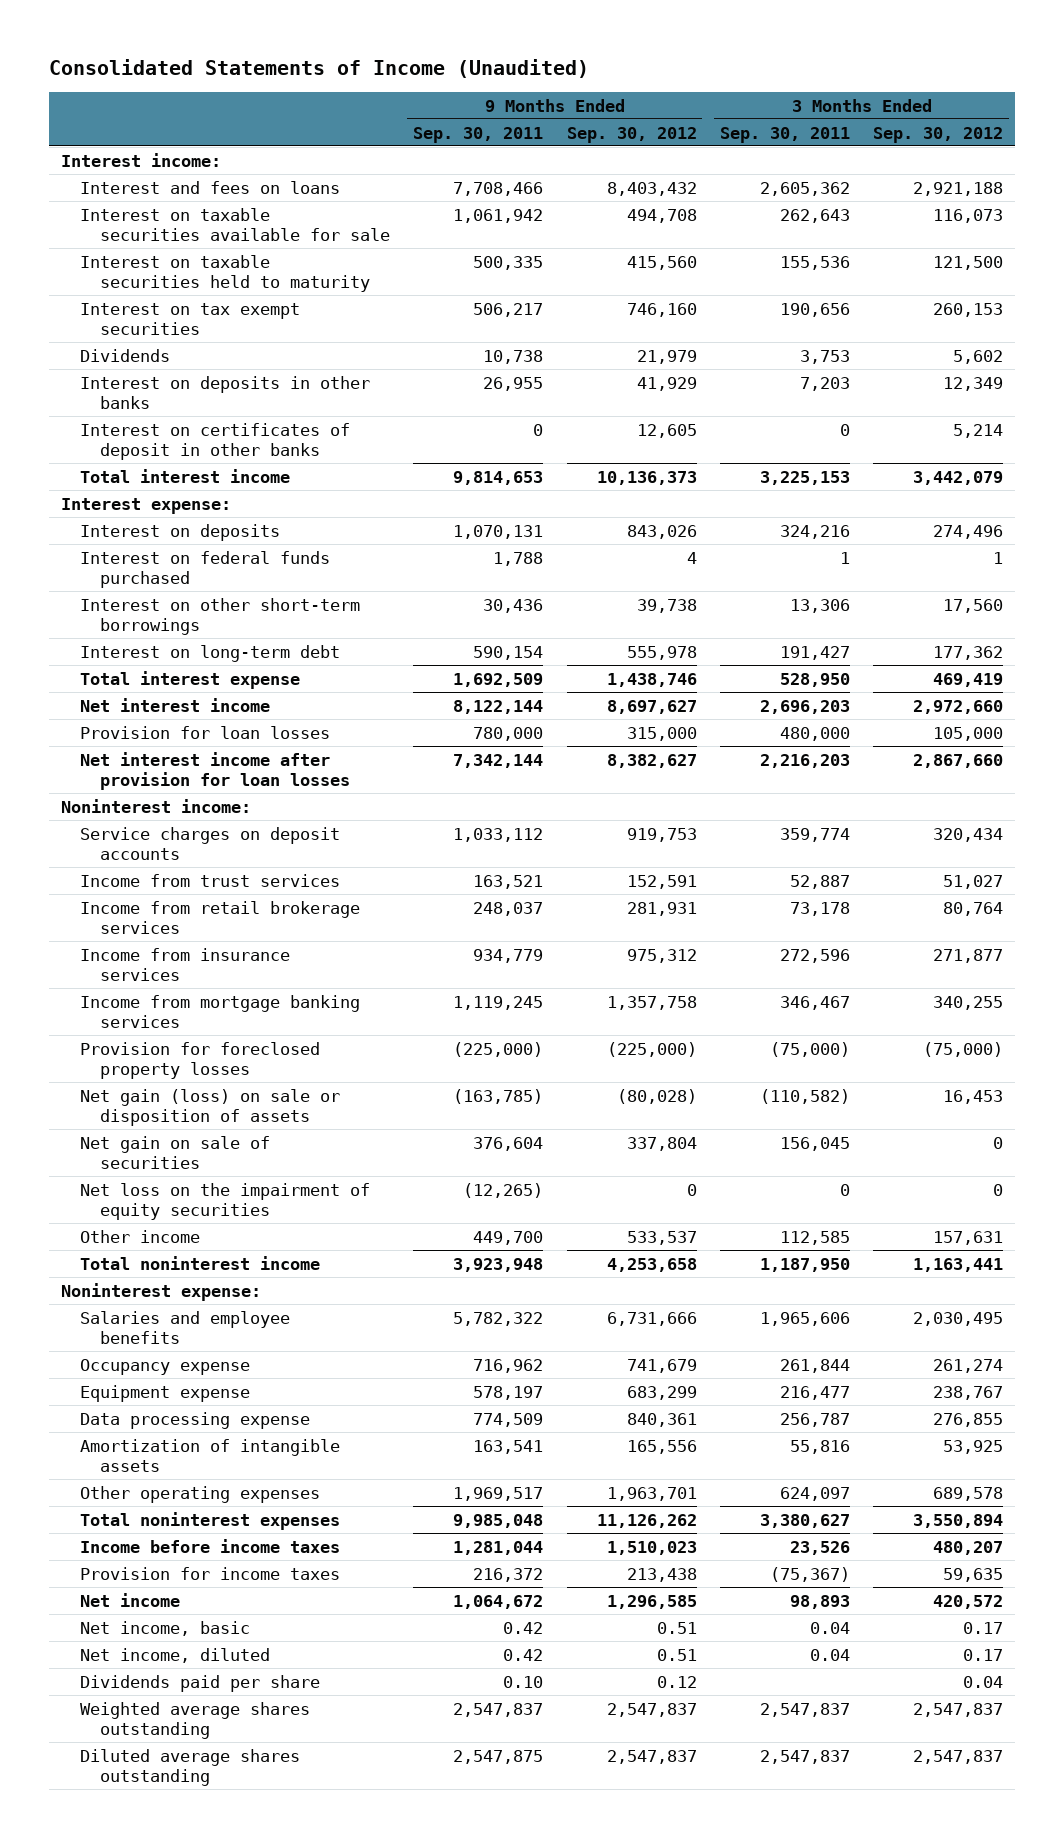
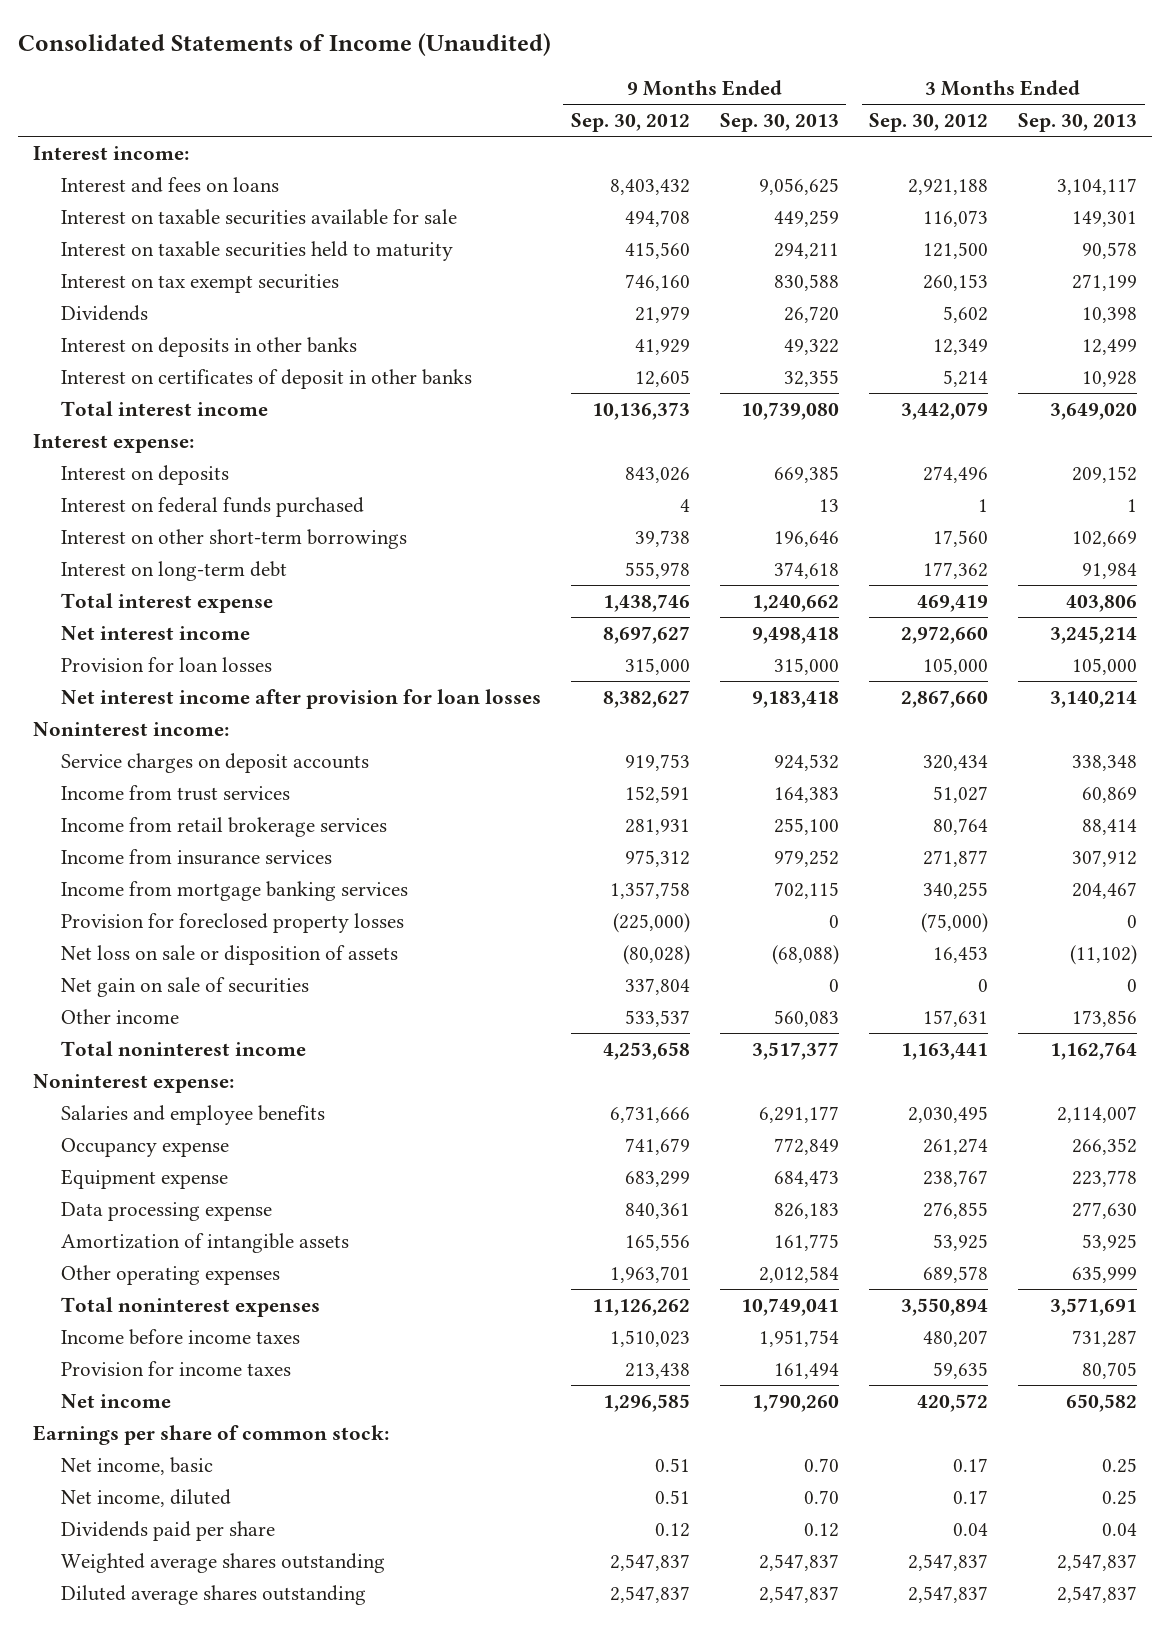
[413,126,544,143] Sep. 30, 2011 -> none
[719,126,850,143] Sep. 30, 2011 -> none
none -> [719,113,839,133] Sep. 30, 2013
none -> [1018,113,1138,133] Sep. 30, 2013
[80,1088,341,1126] Net gain (loss) on sale or disposition of assets -> [60,944,398,965] Net loss on sale or disposition of assets
[80,1182,371,1220] Net loss on the impairment of equity securities -> none
none -> [33,1424,390,1445] Earnings per share of common stock:

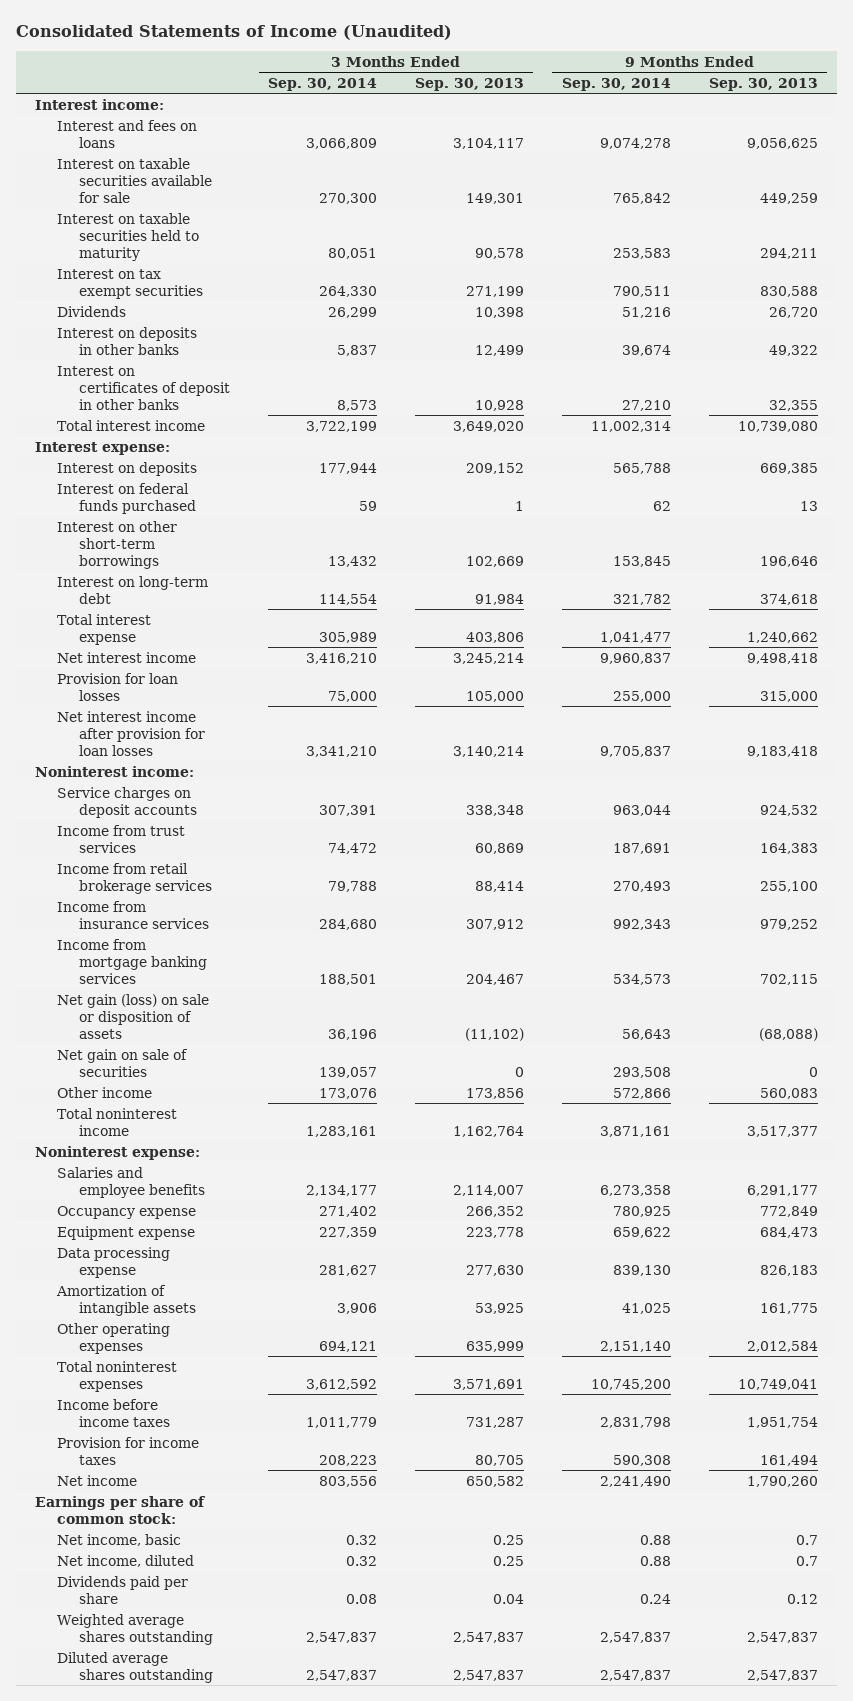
[570,113,690,133] Sep. 30, 2012 -> none
[869,113,989,133] Sep. 30, 2012 -> none
none -> [268,77,378,91] Sep. 30, 2014
none -> [561,77,671,91] Sep. 30, 2014
[60,912,404,933] Provision for foreclosed property losses -> none
[60,944,398,965] Net loss on sale or disposition of assets -> [56,993,209,1039] Net gain (loss) on sale or disposition of assets
[803,1457,839,1472] 0.70 -> [795,1534,818,1545] 0.7
[803,1489,839,1504] 0.70 -> [795,1555,818,1566] 0.7

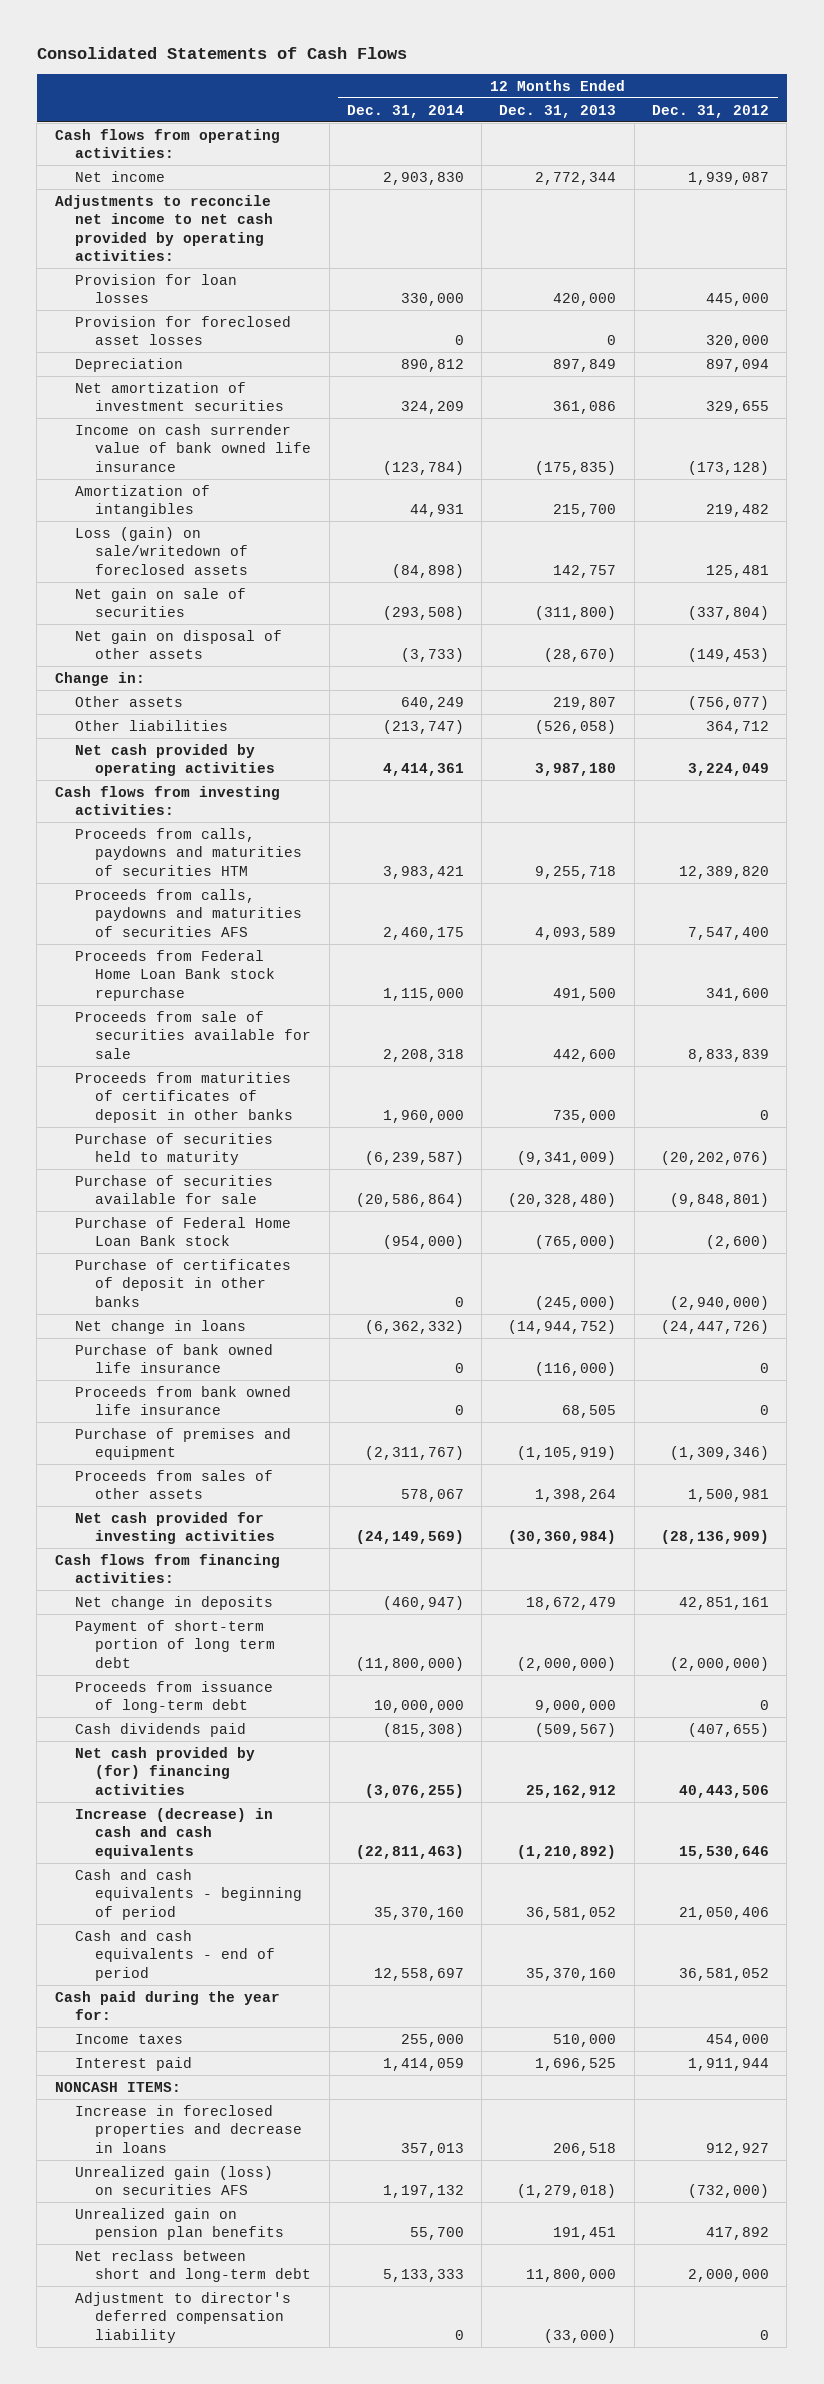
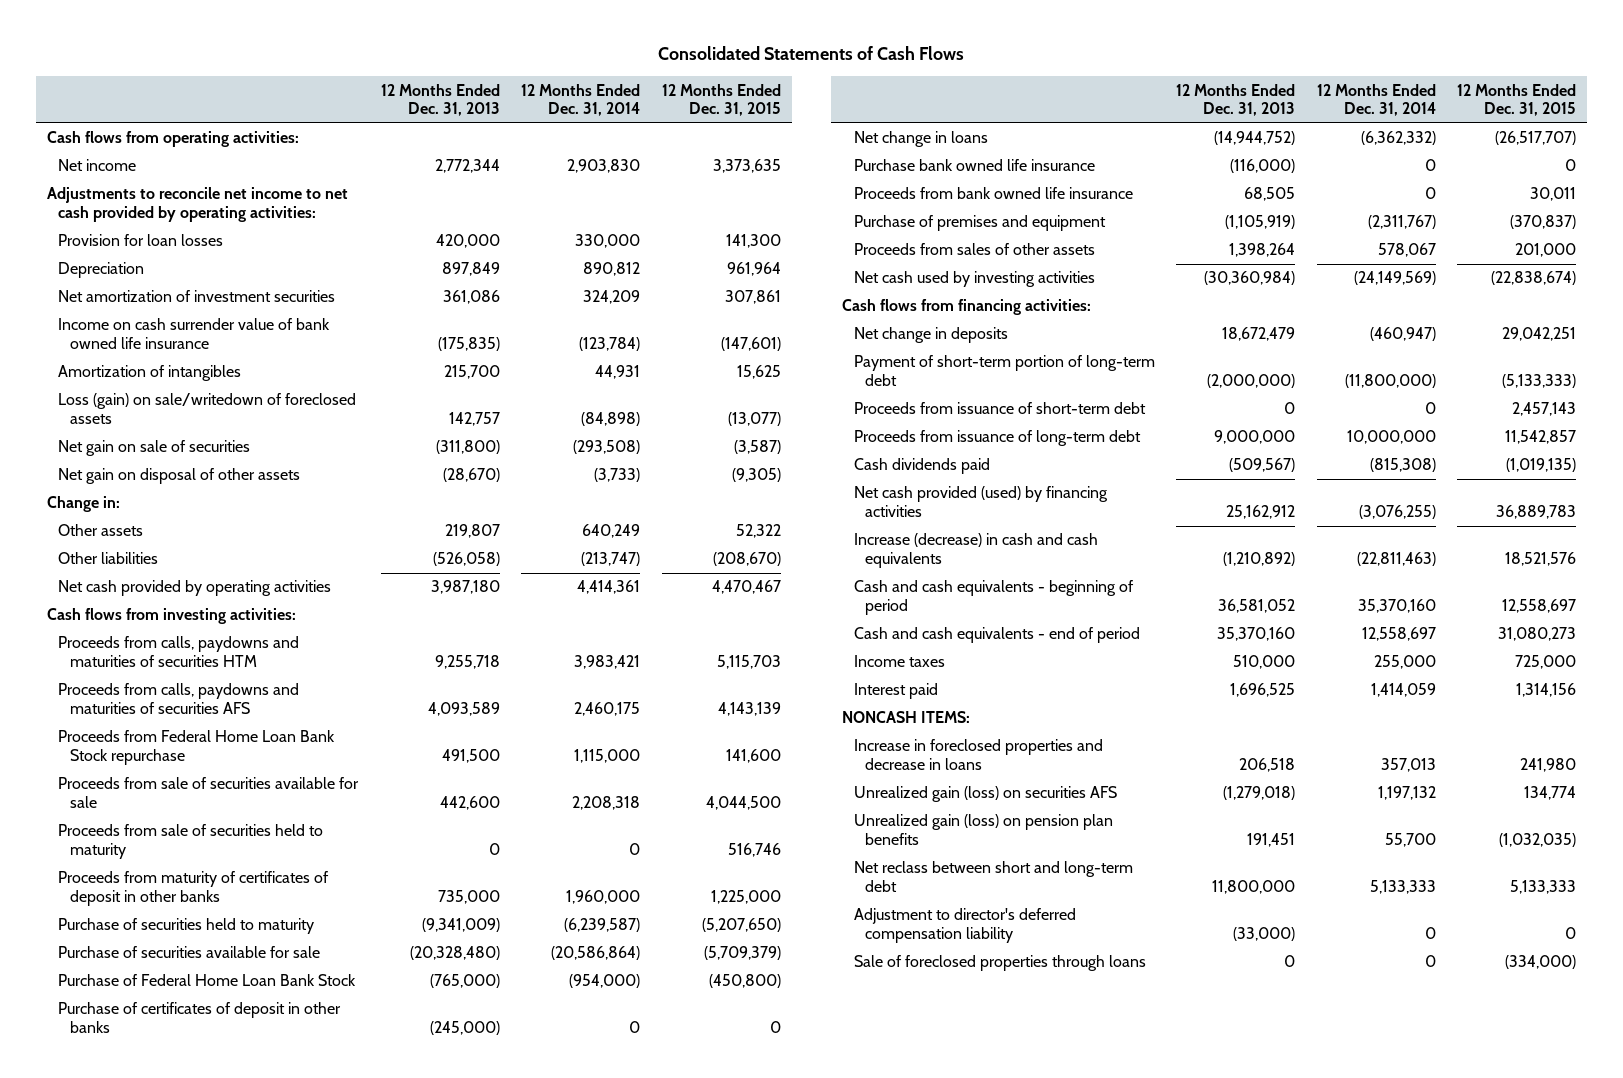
[652,104,770,118] Dec. 31, 2012 -> none
none -> [661,83,781,117] 12 Months Ended Dec. 31, 2015
[74,315,291,346] Provision for foreclosed asset losses -> none
[74,949,276,1001] Proceeds from Federal Home Loan Bank stock repurchase -> [58,730,336,766] Proceeds from Federal Home Loan Bank Stock repurchase
none -> [58,824,324,860] Proceeds from sale of securities held to maturity
[74,1071,294,1123] Proceeds from maturities of certificates of deposit in other banks -> [58,871,330,907] Proceeds from maturity of certificates of deposit in other banks
[74,1216,291,1247] Purchase of Federal Home Loan Bank stock -> [58,974,357,987] Purchase of Federal Home Loan Bank Stock
[74,1343,273,1374] Purchase of bank owned life insurance -> [853,159,1095,172] Purchase bank owned life insurance
[74,1511,276,1545] Net cash provided for investing activities -> [853,271,1095,288] Net cash used by investing activities
[74,1619,276,1668] Payment of short-term portion of long term debt -> [853,355,1155,387] Payment of short-term portion of long-term debt
none -> [853,402,1146,415] Proceeds from issuance of short-term debt
[74,1746,255,1795] Net cash provided by (for) financing activities -> [853,486,1108,518] Net cash provided (used) by financing activities
[54,1990,280,2021] Cash paid during the year for: -> none
[74,2207,285,2241] Unrealized gain on pension plan benefits -> [853,814,1113,846] Unrealized gain (loss) on pension plan benefits
none -> [853,955,1146,972] Sale of foreclosed properties through loans

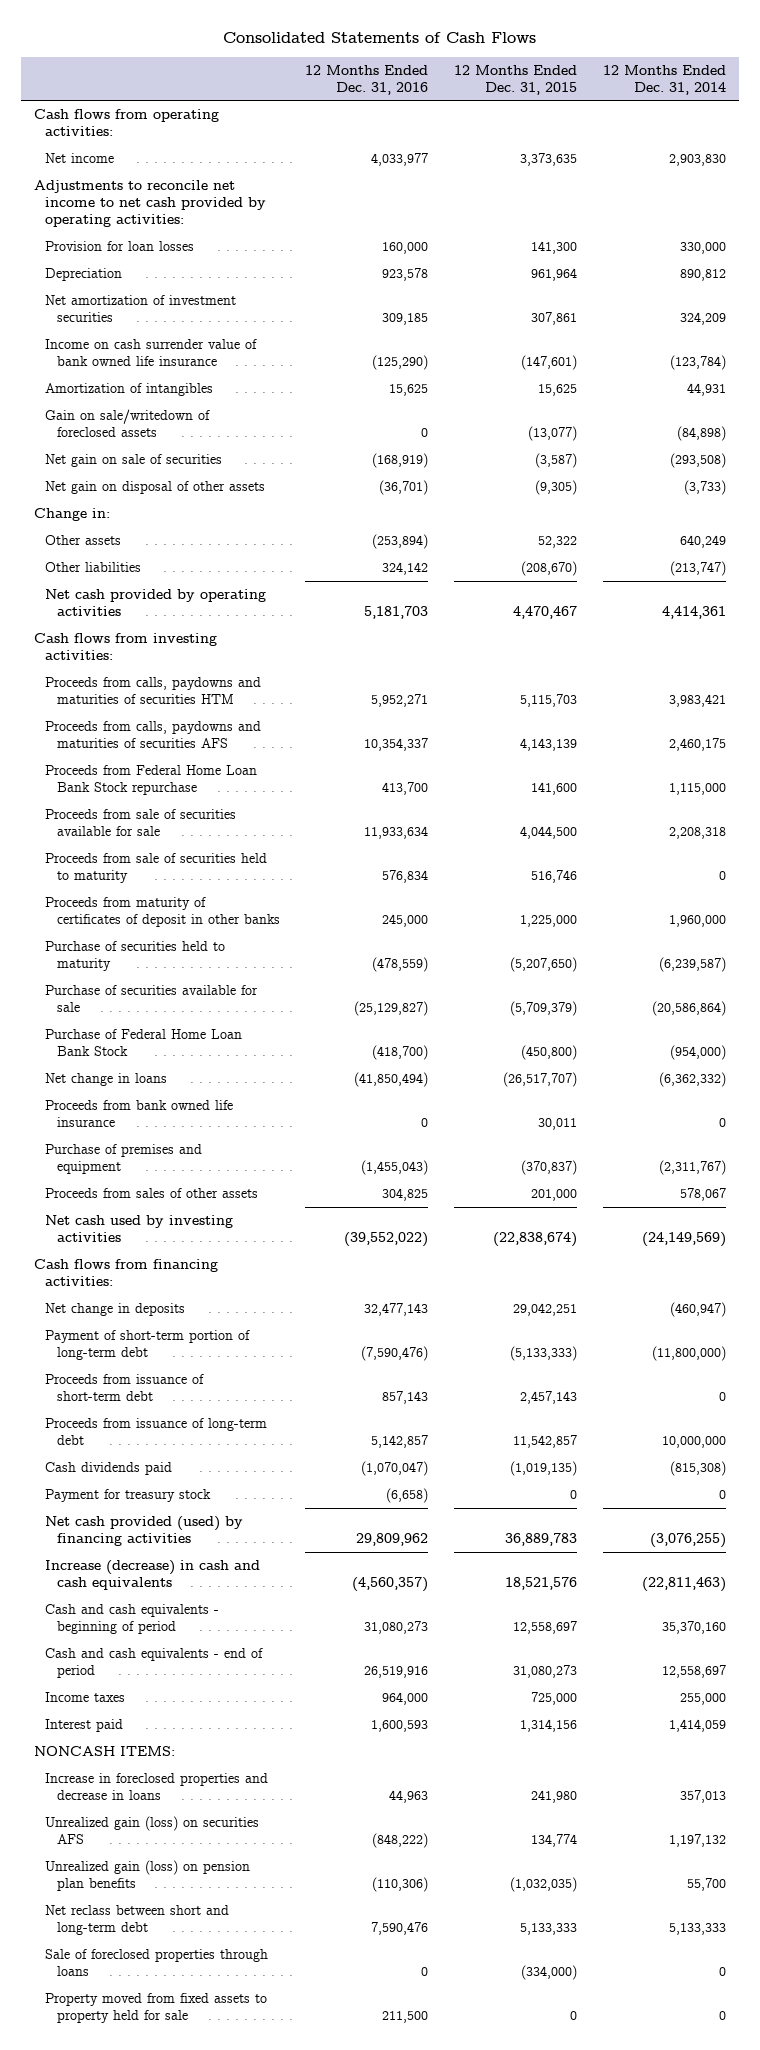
[380,83,500,117] 12 Months Ended Dec. 31, 2013 -> none
none -> [305,64,429,96] 12 Months Ended Dec. 31, 2016
[58,393,357,425] Loss (gain) on sale/writedown of foreclosed assets -> [45,409,211,438] Gain on sale/writedown of foreclosed assets
[58,1002,342,1034] Purchase of certificates of deposit in other banks -> none
[853,159,1095,172] Purchase bank owned life insurance -> none
none -> [45,1489,212,1503] Payment for treasury stock
[853,908,1076,944] Adjustment to director's deferred compensation liability -> none
none -> [45,1993,268,2024] Property moved from fixed assets to property held for sale

